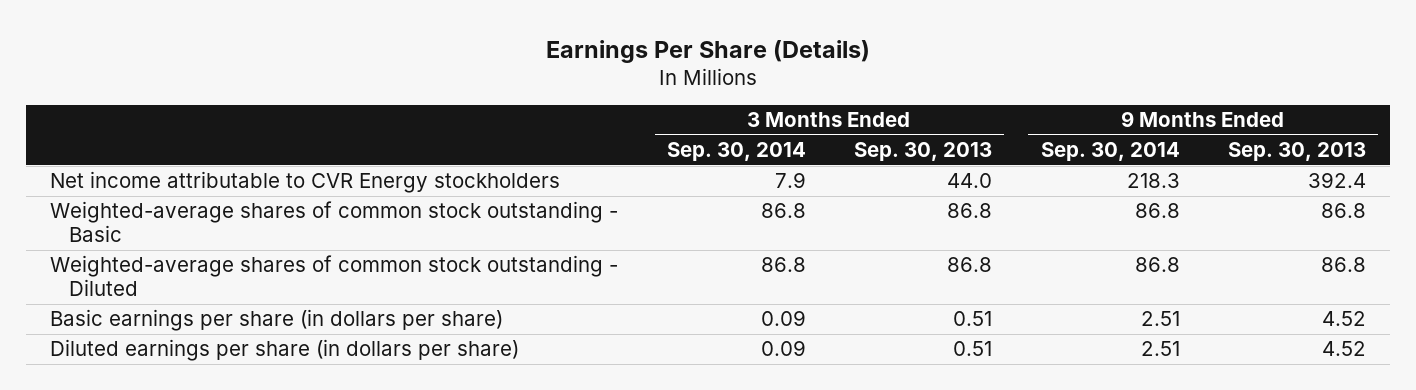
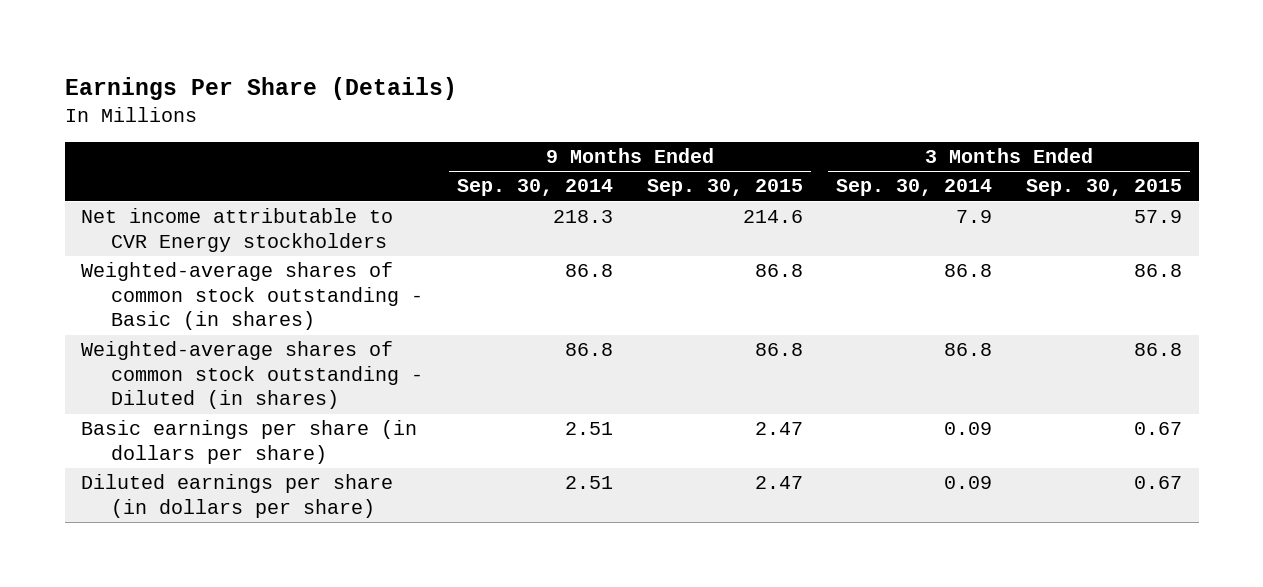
[854,142,993,162] Sep. 30, 2013 -> none
[1227,142,1366,162] Sep. 30, 2013 -> none
none -> [646,179,803,197] Sep. 30, 2015
none -> [1025,179,1182,197] Sep. 30, 2015
[50,201,619,243] Weighted-average shares of common stock outstanding - Basic -> [81,262,424,331] Weighted-average shares of common stock outstanding - Basic (in shares)
[50,255,619,297] Weighted-average shares of common stock outstanding - Diluted -> [81,341,424,410] Weighted-average shares of common stock outstanding - Diluted (in shares)

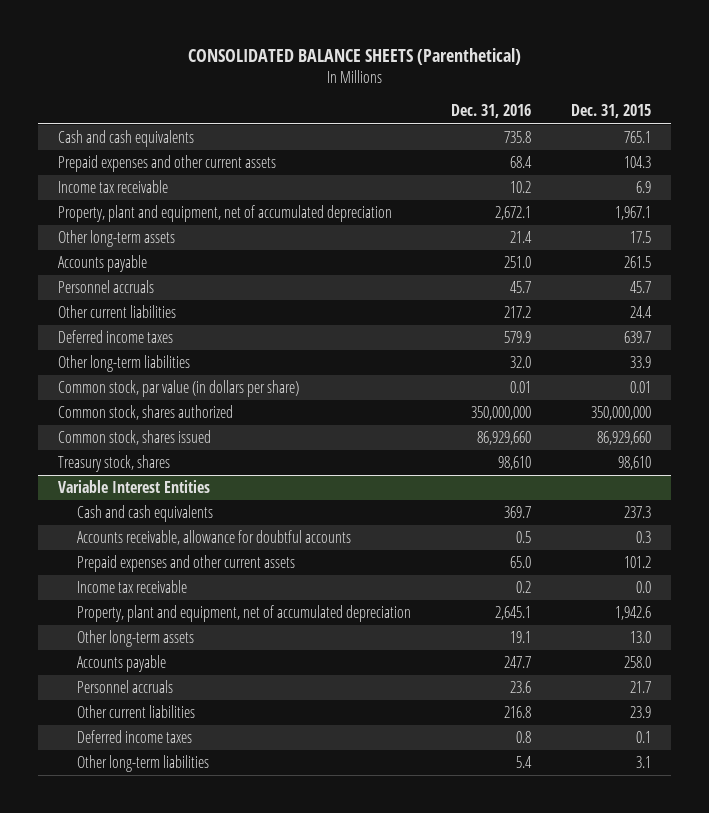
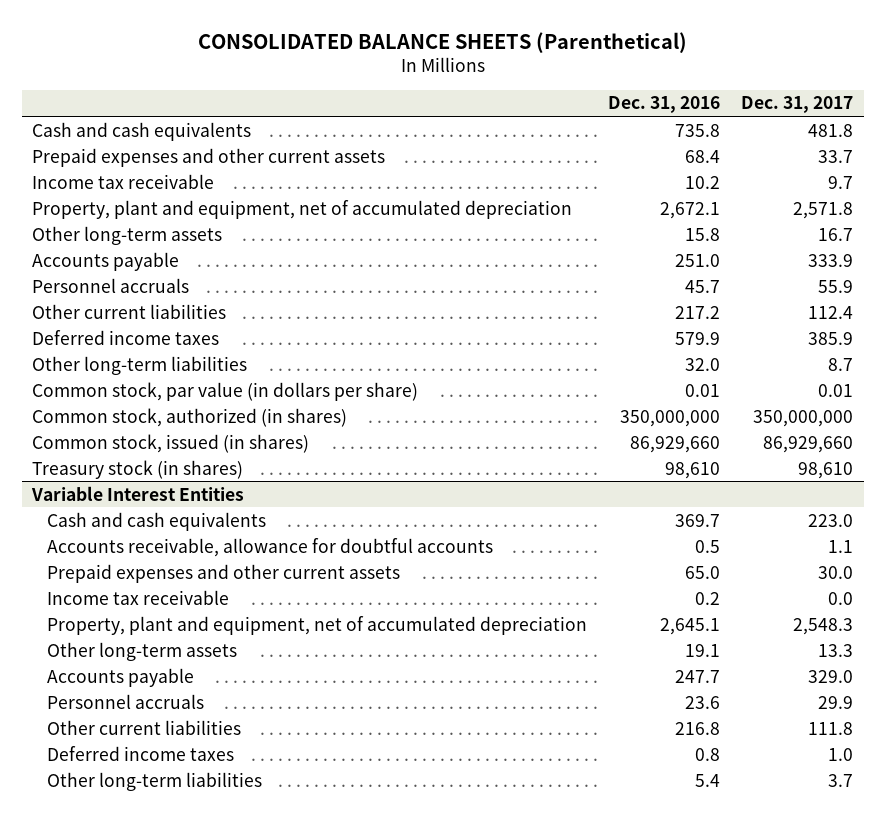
[570,104,651,119] Dec. 31, 2015 -> none
none -> [741,96,854,114] Dec. 31, 2017
[510,231,533,244] 21.4 -> [685,227,721,241] 15.8
[58,405,234,421] Common stock, shares authorized -> [32,407,348,427] Common stock, authorized (in shares)
[58,430,212,446] Common stock, shares issued -> [32,433,310,453] Common stock, issued (in shares)
[58,455,171,473] Treasury stock, shares -> [32,459,244,479] Treasury stock (in shares)

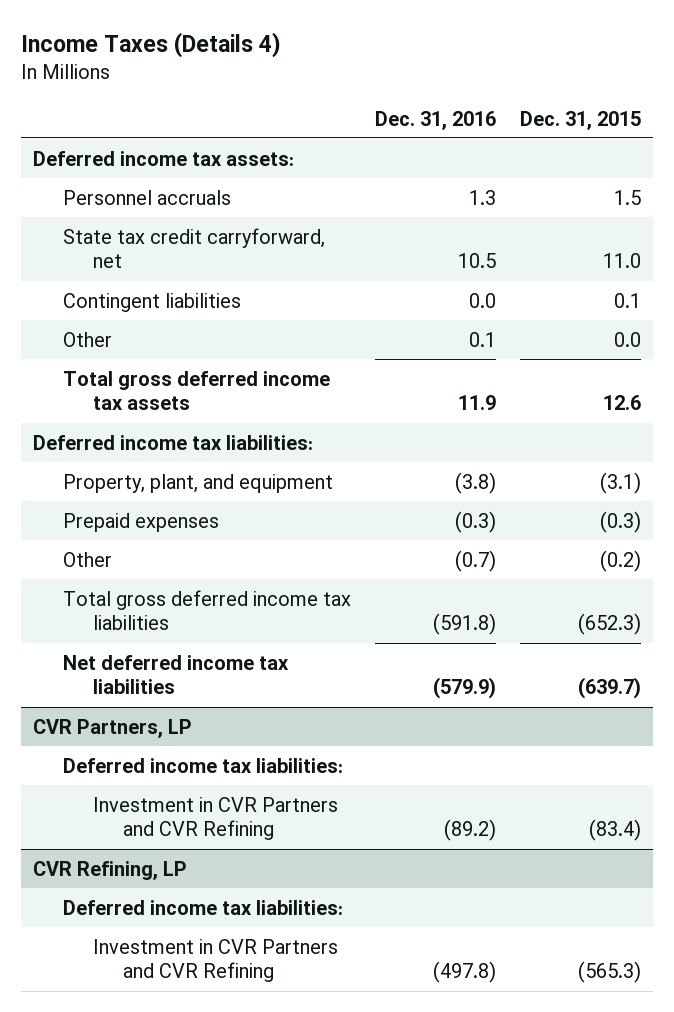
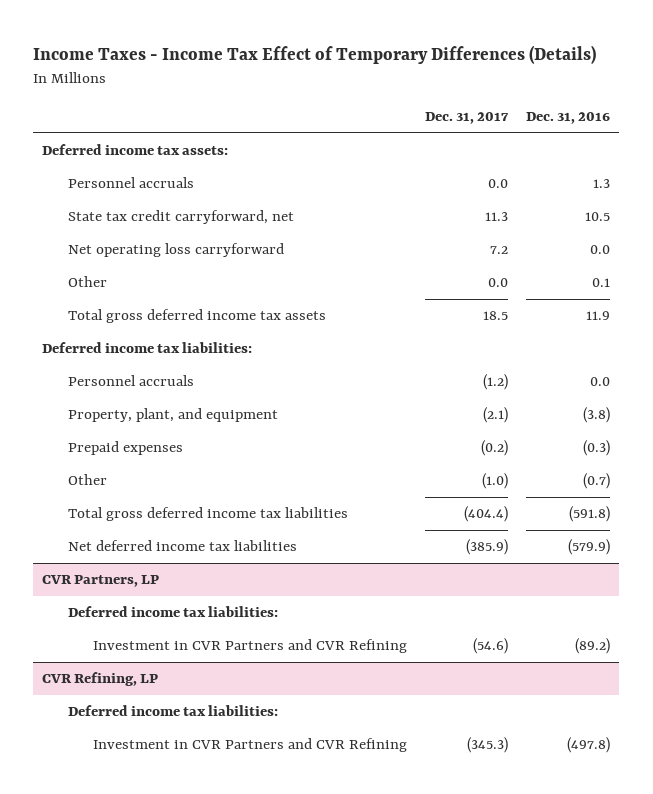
[20,31,281,58] Income Taxes (Details 4) -> [33,44,597,64] Income Taxes - Income Tax Effect of Temporary Differences (Details)
[519,110,641,130] Dec. 31, 2015 -> none
none -> [425,112,510,125] Dec. 31, 2017
[62,292,241,312] Contingent liabilities -> none
none -> [67,243,284,258] Net operating loss carryforward
none -> [67,375,194,387] Personnel accruals

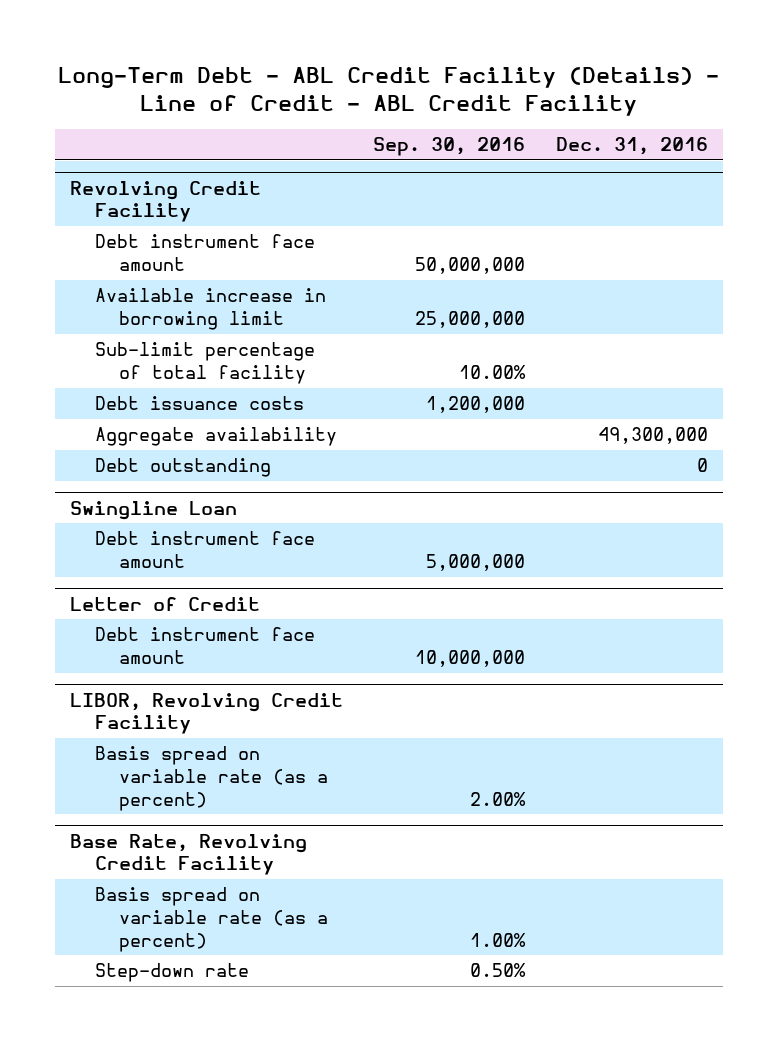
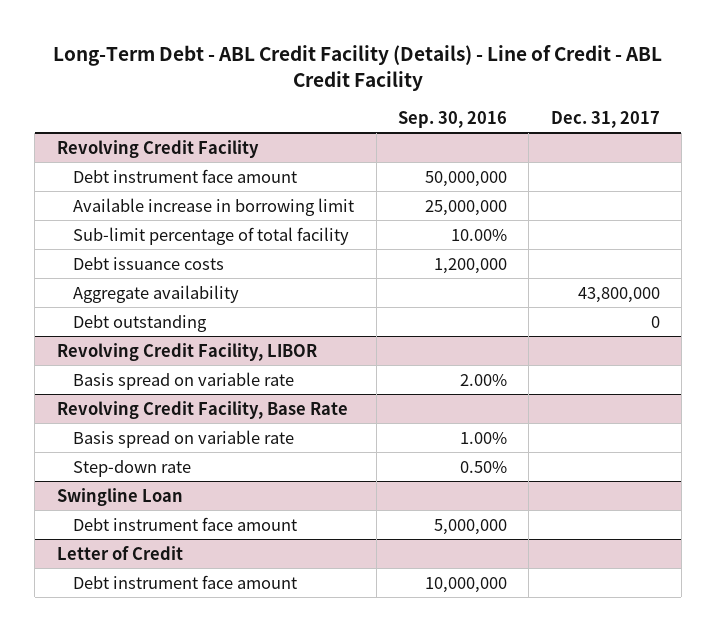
[555,137,708,156] Dec. 31, 2016 -> none
none -> [550,110,660,128] Dec. 31, 2017
none -> [56,342,317,361] Revolving Credit Facility, LIBOR
none -> [73,371,295,390] Basis spread on variable rate
none -> [56,400,348,419] Revolving Credit Facility, Base Rate
none -> [73,429,295,448] Basis spread on variable rate
none -> [73,459,192,477] Step-down rate
[69,692,343,735] LIBOR, Revolving Credit Facility -> none
[94,746,329,811] Basis spread on variable rate (as a percent) -> none
[69,833,307,876] Base Rate, Revolving Credit Facility -> none
[94,887,329,952] Basis spread on variable rate (as a percent) -> none
[94,963,249,983] Step-down rate -> none

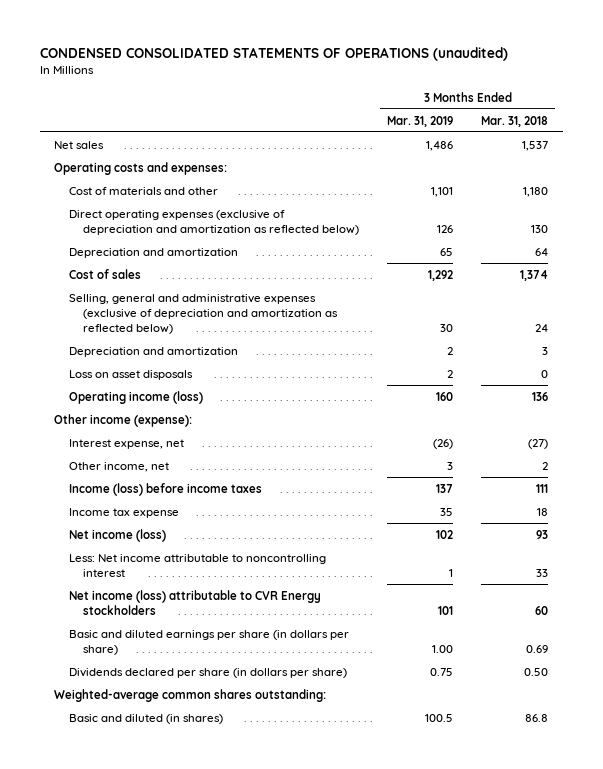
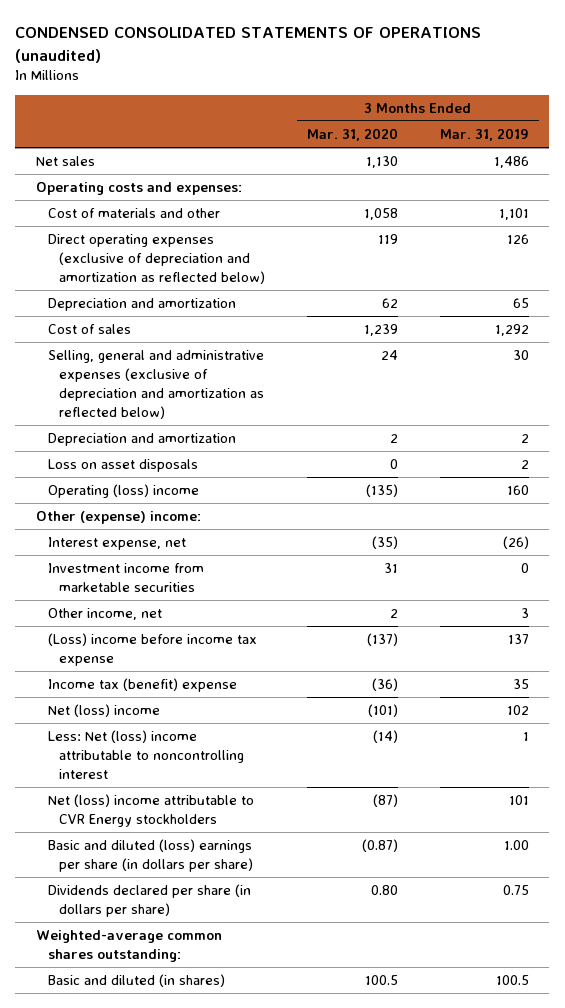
[481,115,549,127] Mar. 31, 2018 -> none
none -> [306,127,398,141] Mar. 31, 2020
[68,390,203,404] Operating income (loss) -> [47,483,199,498] Operating (loss) income
[54,413,193,427] Other income (expense): -> [36,510,202,524] Other (expense) income:
none -> [47,562,204,592] Investment income from marketable securities
[68,482,262,496] Income (loss) before income taxes -> [47,632,257,666] (Loss) income before income tax expense
[68,507,179,518] Income tax expense -> [47,677,237,692] Income tax (benefit) expense
[68,528,166,542] Net income (loss) -> [47,703,160,717] Net (loss) income
[68,553,326,577] Less: Net income attributable to noncontrolling interest -> [47,729,245,779] Less: Net (loss) income attributable to noncontrolling interest
[68,589,321,615] Net income (loss) attributable to CVR Energy stockholders -> [47,793,254,827] Net (loss) income attributable to CVR Energy stockholders
[68,629,349,655] Basic and diluted earnings per share (in dollars per share) -> [47,838,254,872] Basic and diluted (loss) earnings per share (in dollars per share)

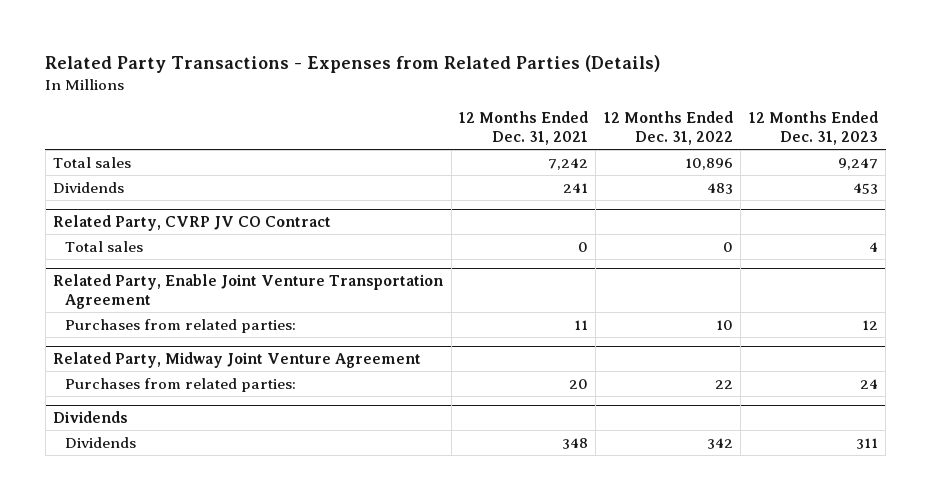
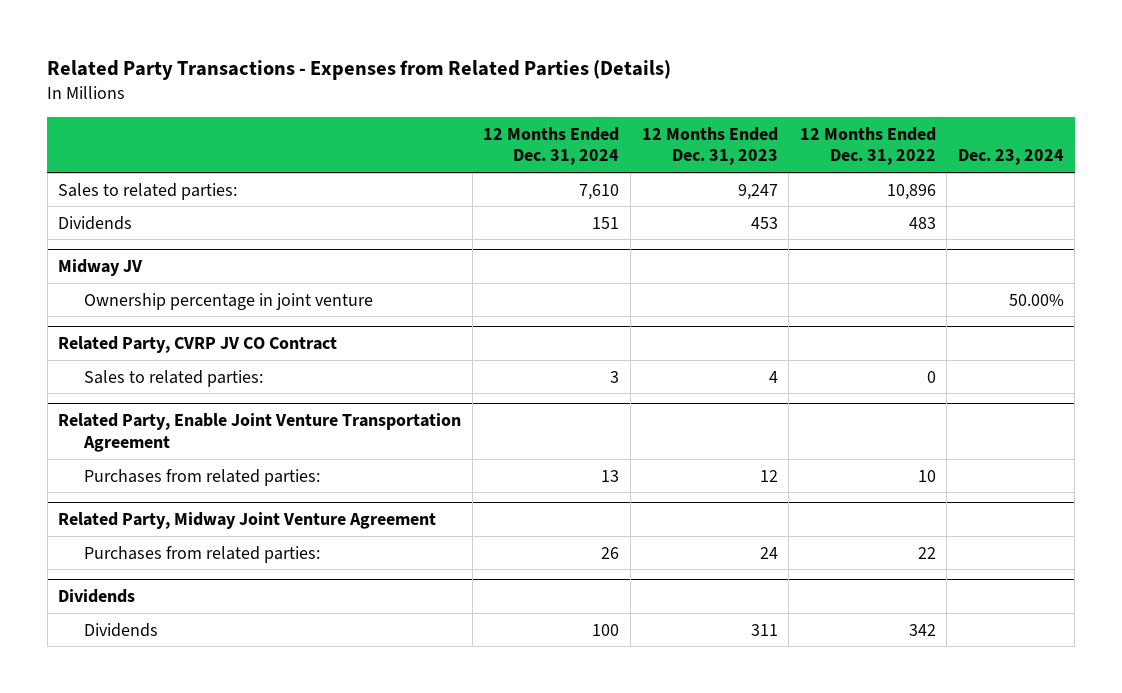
[458,111,588,146] 12 Months Ended Dec. 31, 2021 -> none
none -> [483,126,620,166] 12 Months Ended Dec. 31, 2024
none -> [957,149,1064,166] Dec. 23, 2024
[53,156,132,168] Total sales -> [58,182,238,200] Sales to related parties:
none -> [58,259,144,277] Midway JV
none -> [84,292,374,310] Ownership percentage in joint venture
[65,240,144,252] Total sales -> [84,369,264,387] Sales to related parties:

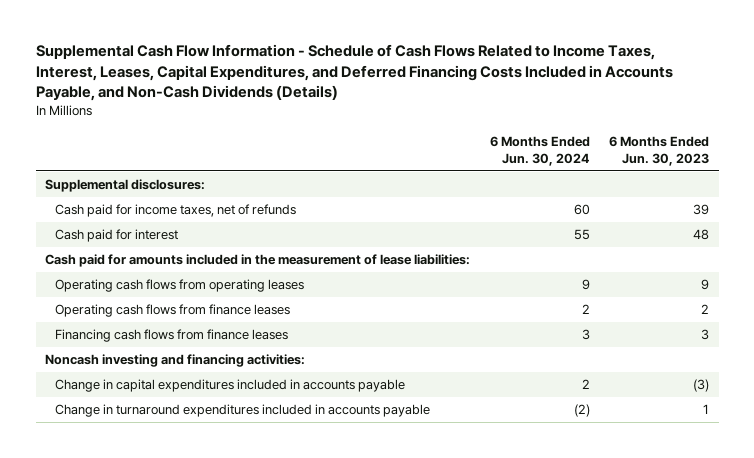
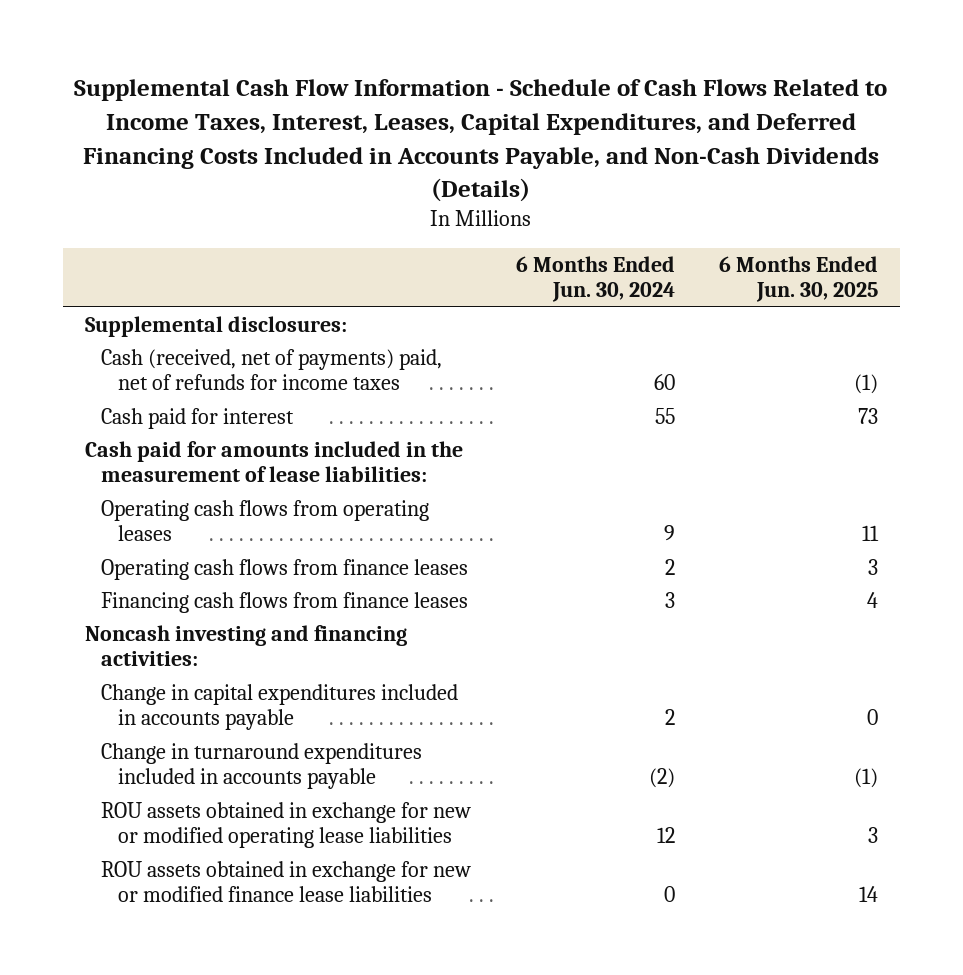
[608,135,709,166] 6 Months Ended Jun. 30, 2023 -> none
none -> [719,255,879,303] 6 Months Ended Jun. 30, 2025
[54,204,296,218] Cash paid for income taxes, net of refunds -> [101,348,443,391] Cash (received, net of payments) paid, net of refunds for income taxes
none -> [101,801,472,849] ROU assets obtained in exchange for new or modified operating lease liabilities
none -> [101,860,472,903] ROU assets obtained in exchange for new or modified finance lease liabilities

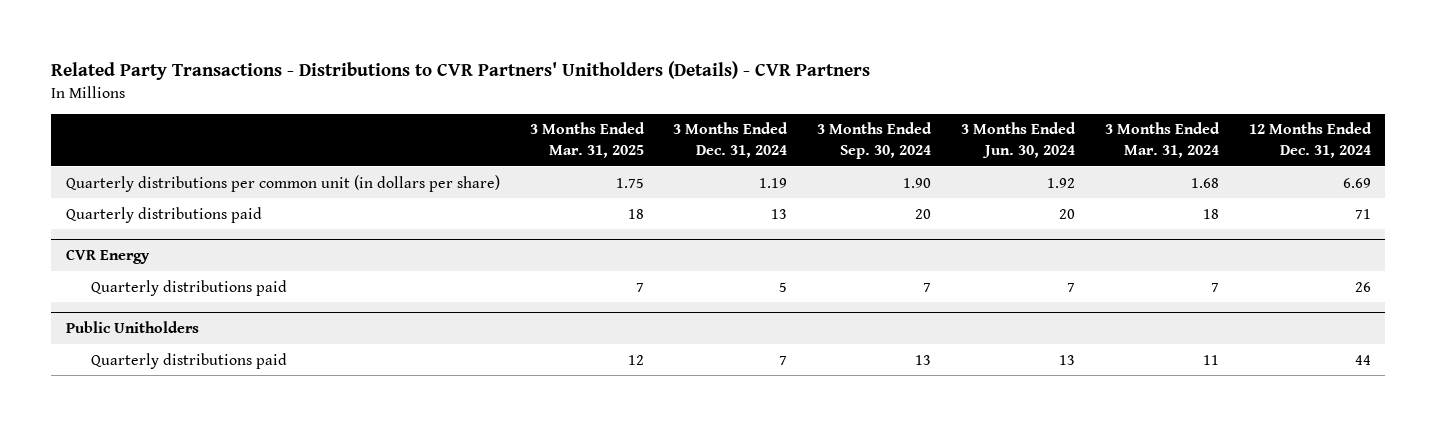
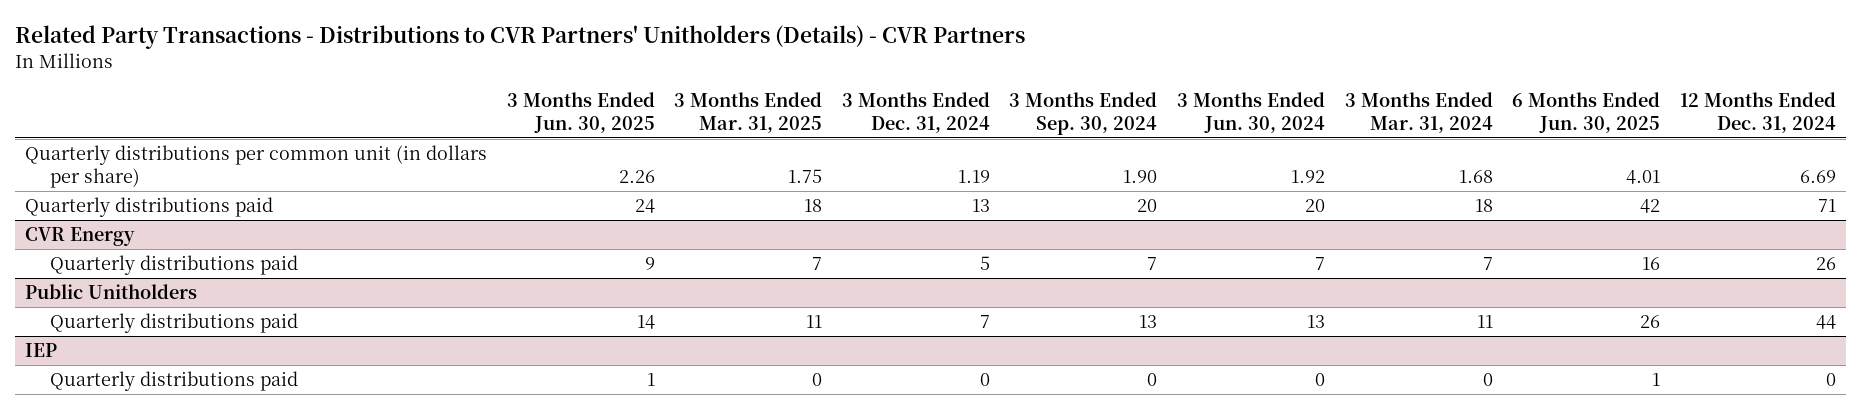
none -> [506,91,655,133] 3 Months Ended Jun. 30, 2025
none -> [1512,91,1661,133] 6 Months Ended Jun. 30, 2025
[627,354,644,365] 12 -> [806,314,823,328] 11
none -> [24,342,57,357] IEP
none -> [50,370,299,391] Quarterly distributions paid

